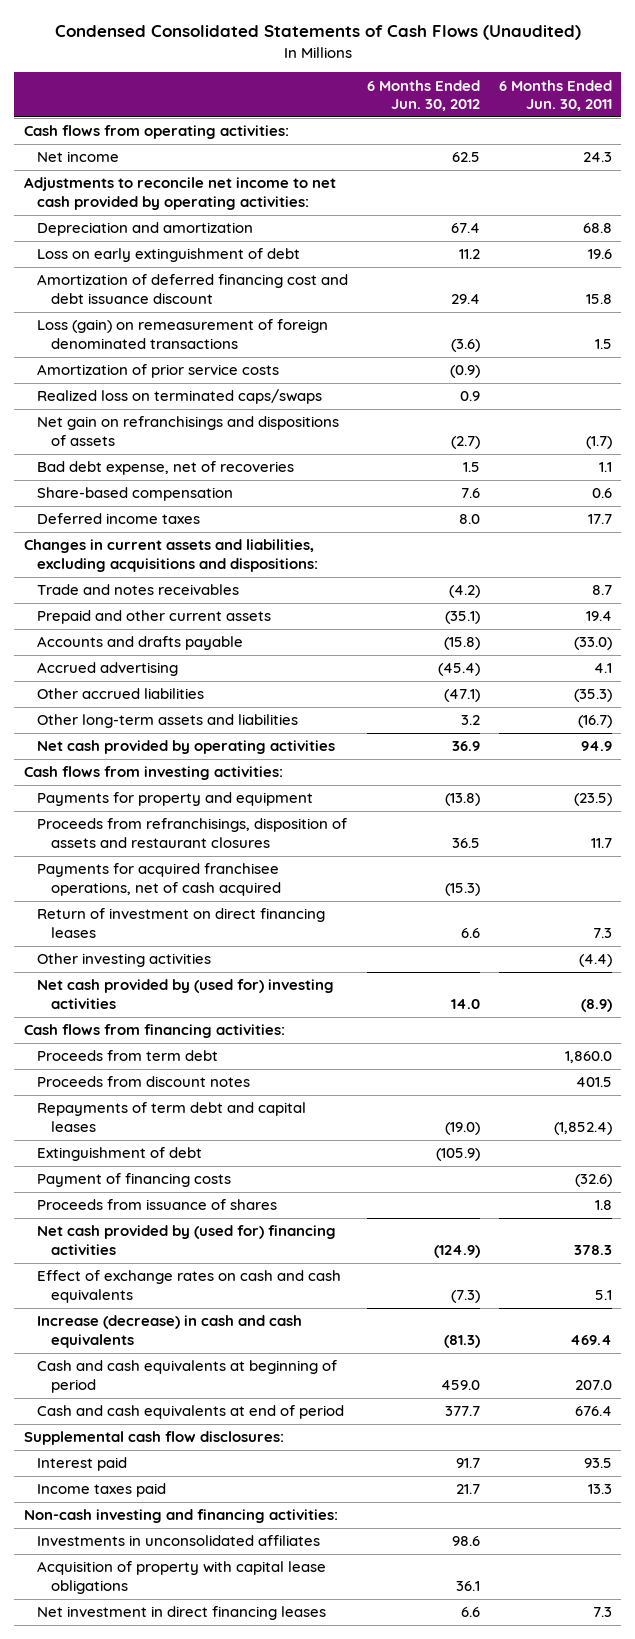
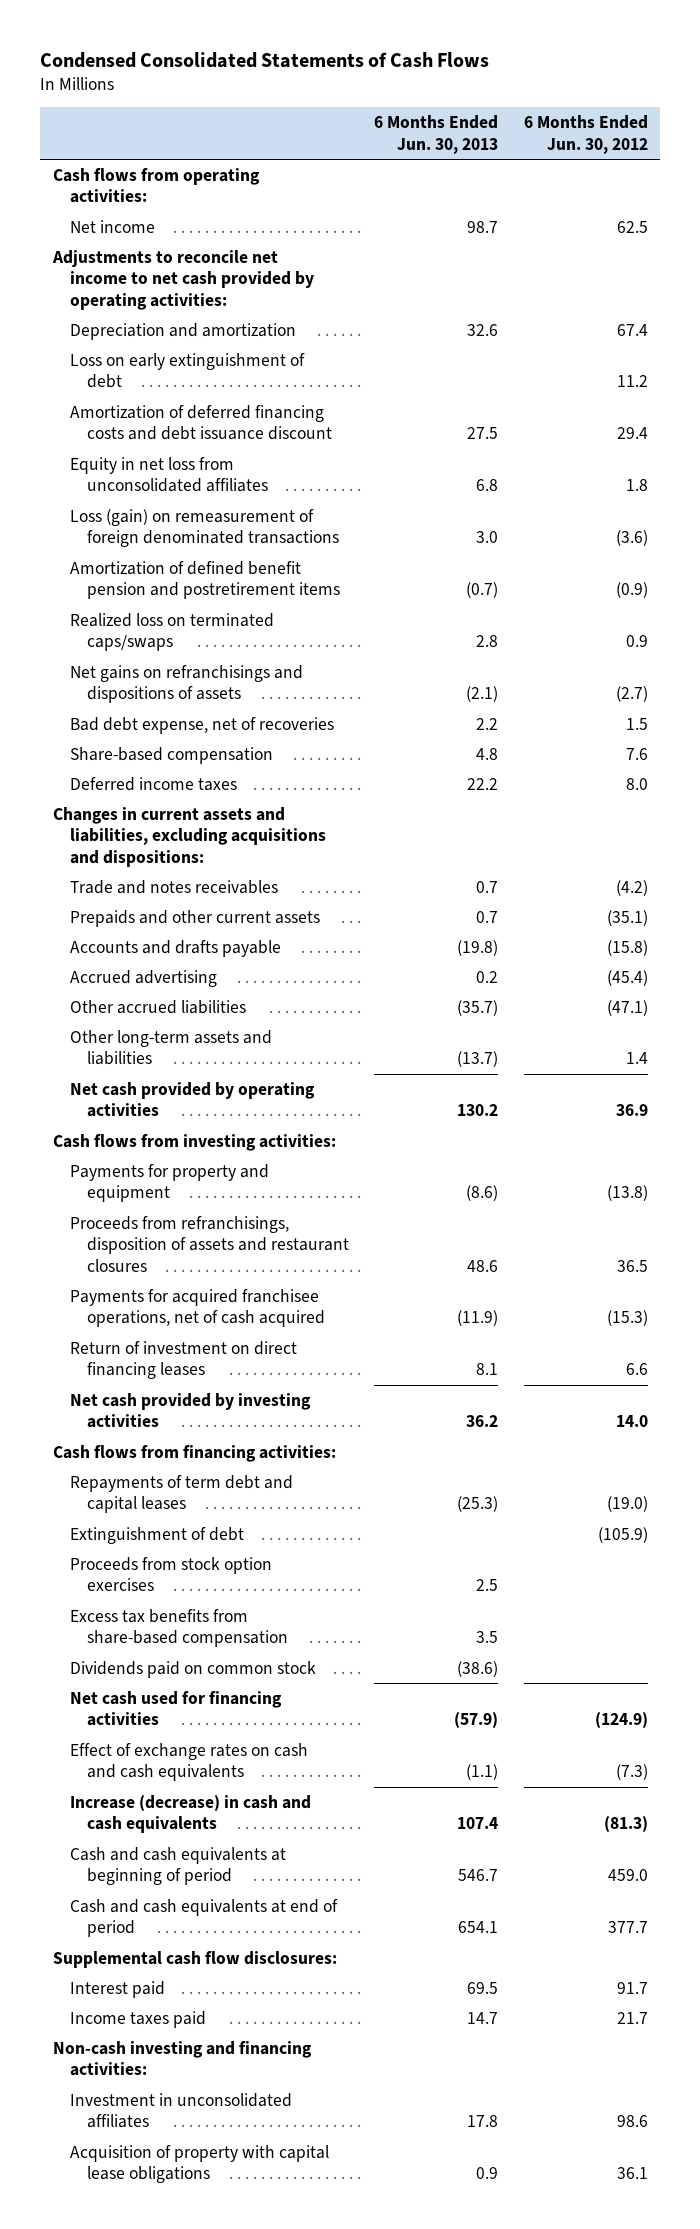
[54,25,581,41] Condensed Consolidated Statements of Cash Flows (Unaudited) -> [39,51,489,68] Condensed Consolidated Statements of Cash Flows
[498,79,612,112] 6 Months Ended Jun. 30, 2011 -> none
none -> [374,115,499,154] 6 Months Ended Jun. 30, 2013
[37,274,349,304] Amortization of deferred financing cost and debt issuance discount -> [69,404,332,441] Amortization of deferred financing costs and debt issuance discount
none -> [69,456,268,493] Equity in net loss from unconsolidated affiliates
[37,364,280,379] Amortization of prior service costs -> [69,560,340,600] Amortization of defined benefit pension and postretirement items
[37,416,340,446] Net gain on refranchisings and dispositions of assets -> [69,664,303,704] Net gains on refranchisings and dispositions of assets
[37,610,272,625] Prepaid and other current assets -> [69,909,320,927] Prepaids and other current assets
[461,715,481,726] 3.2 -> [625,1052,648,1065] 1.4
[37,953,212,968] Other investing activities -> none
[37,979,335,1009] Net cash provided by (used for) investing activities -> [69,1392,311,1429] Net cash provided by investing activities
[37,1050,219,1062] Proceeds from term debt -> none
[37,1076,251,1088] Proceeds from discount notes -> none
[37,1173,232,1188] Payment of financing costs -> none
[37,1199,278,1211] Proceeds from issuance of shares -> none
none -> [69,1556,272,1592] Proceeds from stock option exercises
none -> [69,1608,288,1648] Excess tax benefits from share-based compensation
none -> [69,1660,316,1678] Dividends paid on common stock
[37,1225,337,1255] Net cash provided by (used for) financing activities -> [69,1690,282,1727] Net cash used for financing activities
[37,1535,321,1547] Investments in unconsolidated affiliates -> [69,2092,292,2129] Investment in unconsolidated affiliates
[37,1606,327,1621] Net investment in direct financing leases -> none

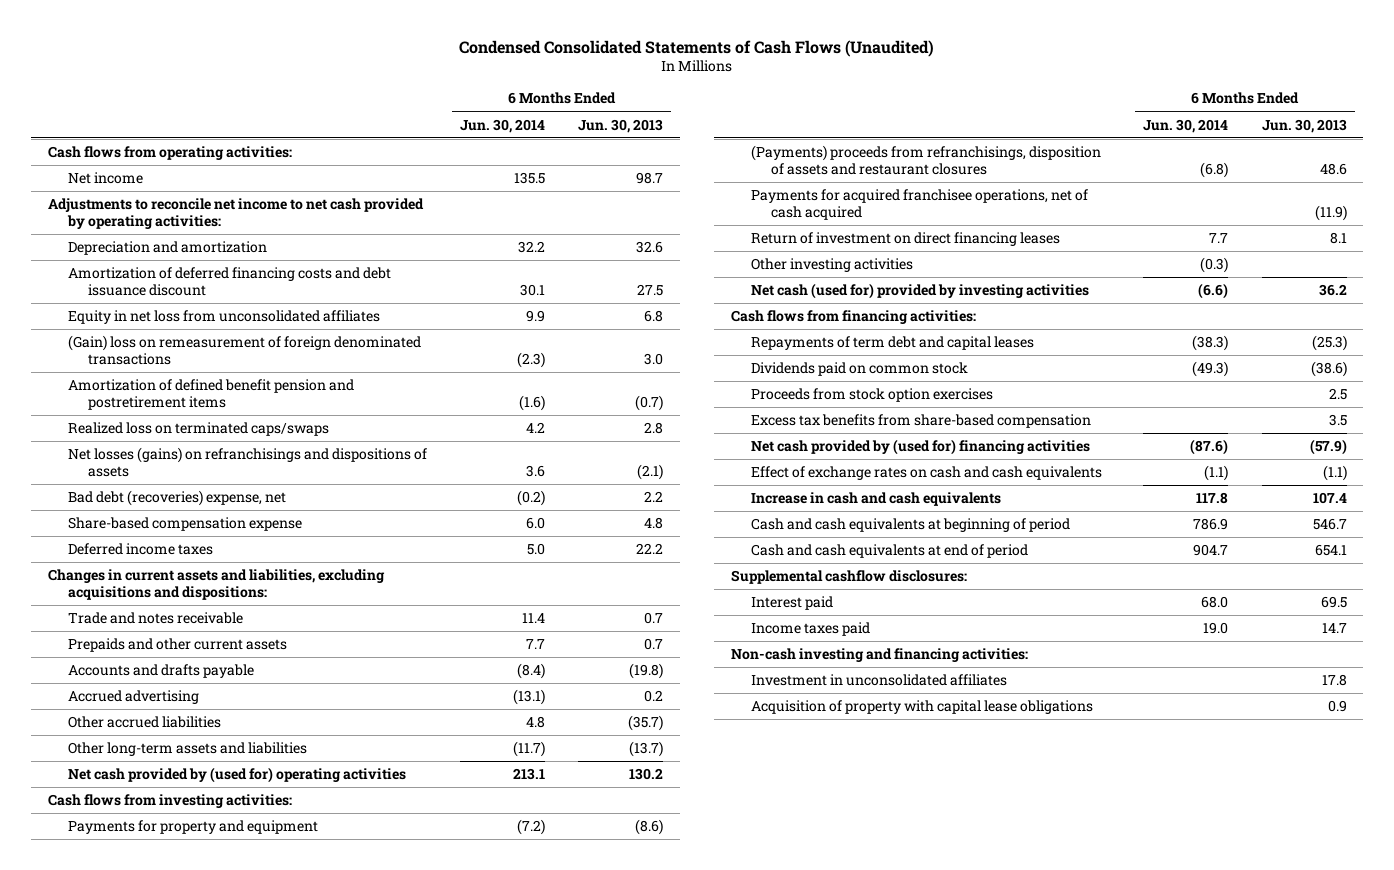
[39,51,489,68] Condensed Consolidated Statements of Cash Flows -> [459,39,935,57] Condensed Consolidated Statements of Cash Flows (Unaudited)
[523,115,648,154] 6 Months Ended Jun. 30, 2012 -> none
none -> [459,118,545,133] Jun. 30, 2014
[69,352,305,389] Loss on early extinguishment of debt -> none
[69,508,339,548] Loss (gain) on remeasurement of foreign denominated transactions -> [67,335,421,365] (Gain) loss on remeasurement of foreign denominated transactions
[69,664,303,704] Net gains on refranchisings and dispositions of assets -> [67,447,427,477] Net losses (gains) on refranchisings and dispositions of assets
[69,716,334,734] Bad debt expense, net of recoveries -> [67,490,286,507] Bad debt (recoveries) expense, net
[69,746,273,764] Share-based compensation -> [67,517,302,532] Share-based compensation expense
[69,879,278,894] Trade and notes receivables -> [67,612,243,625] Trade and notes receivable
[69,1081,315,1118] Net cash provided by operating activities -> [67,767,406,784] Net cash provided by (used for) operating activities
[69,1215,349,1272] Proceeds from refranchisings, disposition of assets and restaurant closures -> [751,145,1102,175] (Payments) proceeds from refranchisings, disposition of assets and restaurant closures
none -> [751,258,914,273] Other investing activities
[69,1392,311,1429] Net cash provided by investing activities -> [751,283,1090,300] Net cash (used for) provided by investing activities
[69,1526,244,1544] Extinguishment of debt -> none
[69,1660,316,1678] Dividends paid on common stock -> [751,362,969,377] Dividends paid on common stock
[69,1690,282,1727] Net cash used for financing activities -> [751,439,1091,456] Net cash provided by (used for) financing activities
[69,1794,311,1834] Increase (decrease) in cash and cash equivalents -> [751,492,1002,507] Increase in cash and cash equivalents
[52,1950,337,1968] Supplemental cash flow disclosures: -> [731,570,968,585] Supplemental cashflow disclosures:

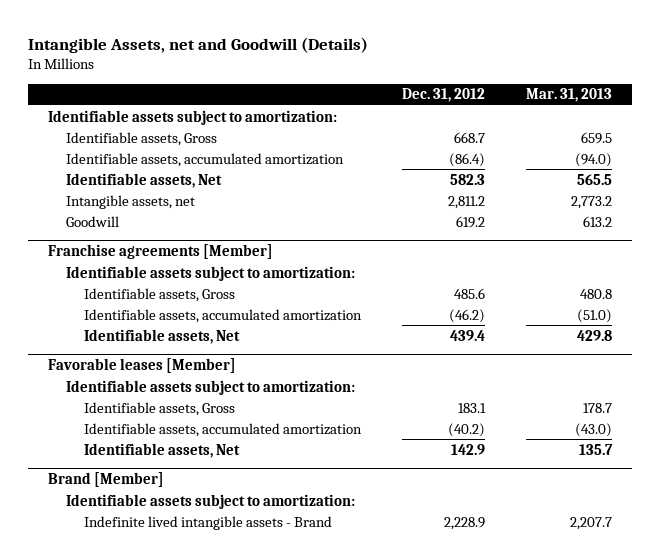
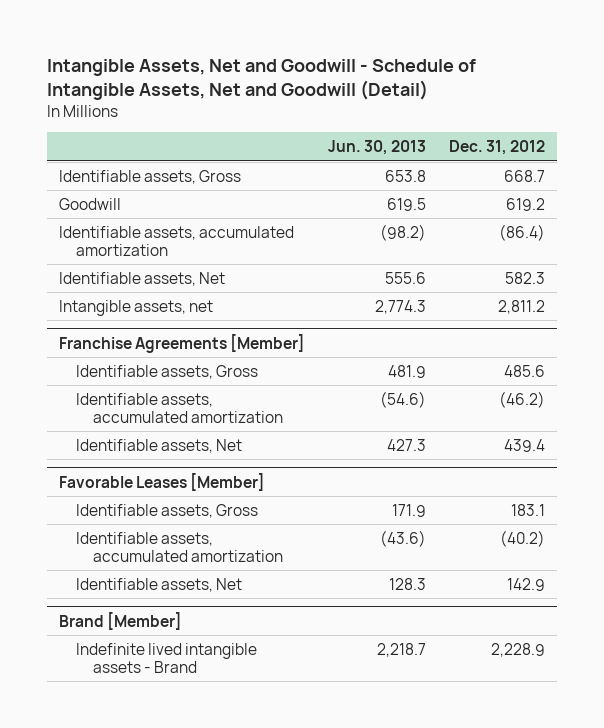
[27,36,368,53] Intangible Assets, net and Goodwill (Details) -> [47,58,477,100] Intangible Assets, Net and Goodwill - Schedule of Intangible Assets, Net and Goodwill (Detail)
[525,88,612,103] Mar. 31, 2013 -> none
none -> [327,140,426,156] Jun. 30, 2013
[48,109,338,125] Identifiable assets subject to amortization: -> none
[66,215,120,227] Goodwill -> [58,197,121,210] Goodwill
[66,265,356,281] Identifiable assets subject to amortization: -> none
[48,243,274,259] Franchise agreements [Member] -> [58,333,305,353] Franchise Agreements [Member]
[66,379,356,395] Identifiable assets subject to amortization: -> none
[48,357,237,373] Favorable leases [Member] -> [58,472,265,491] Favorable Leases [Member]
[66,493,356,509] Identifiable assets subject to amortization: -> none

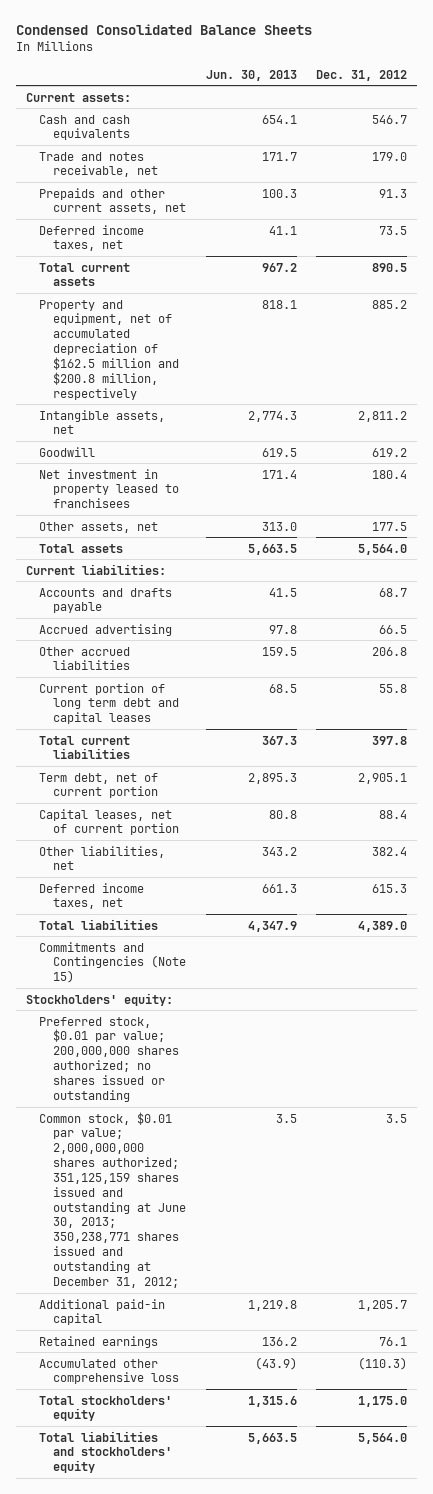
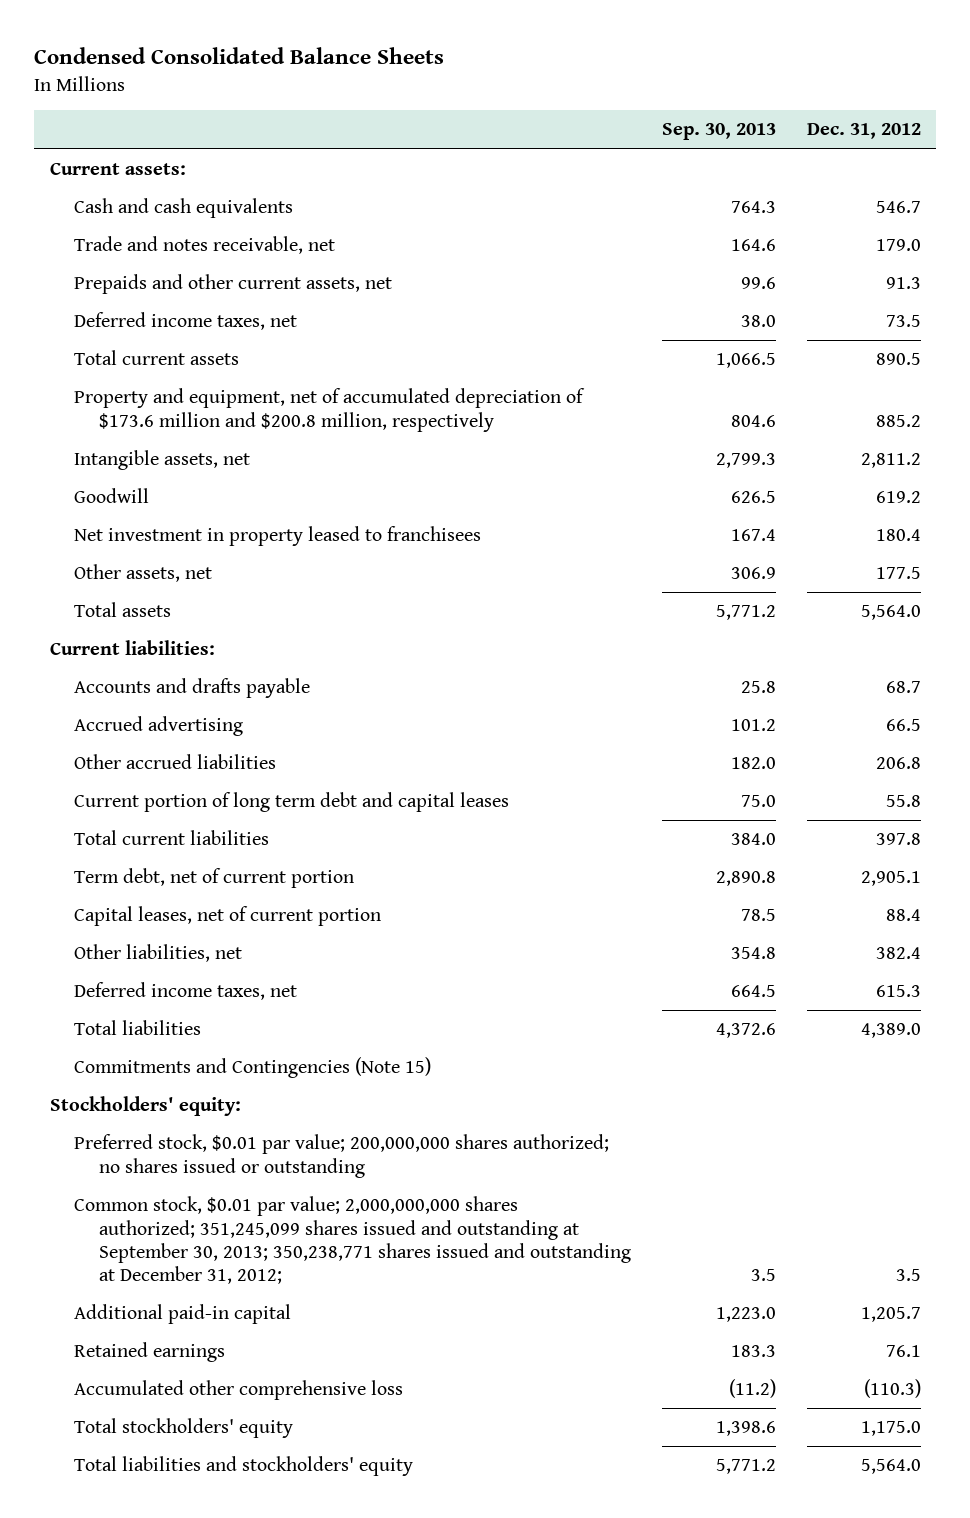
[205,69,297,81] Jun. 30, 2013 -> none
none -> [661,123,776,141] Sep. 30, 2013
[39,299,180,400] Property and equipment, net of accumulated depreciation of $162.5 million and $200.8 million, respectively -> [74,388,586,432] Property and equipment, net of accumulated depreciation of $173.6 million and $200.8 million, respectively
[39,1111,187,1288] Common stock, $0.01 par value; 2,000,000,000 shares authorized; 351,125,159 shares issued and outstanding at June 30, 2013; 350,238,771 shares issued and outstanding at December 31, 2012; -> [74,1196,632,1285] Common stock, $0.01 par value; 2,000,000,000 shares authorized; 351,245,099 shares issued and outstanding at September 30, 2013; 350,238,771 shares issued and outstanding at December 31, 2012;

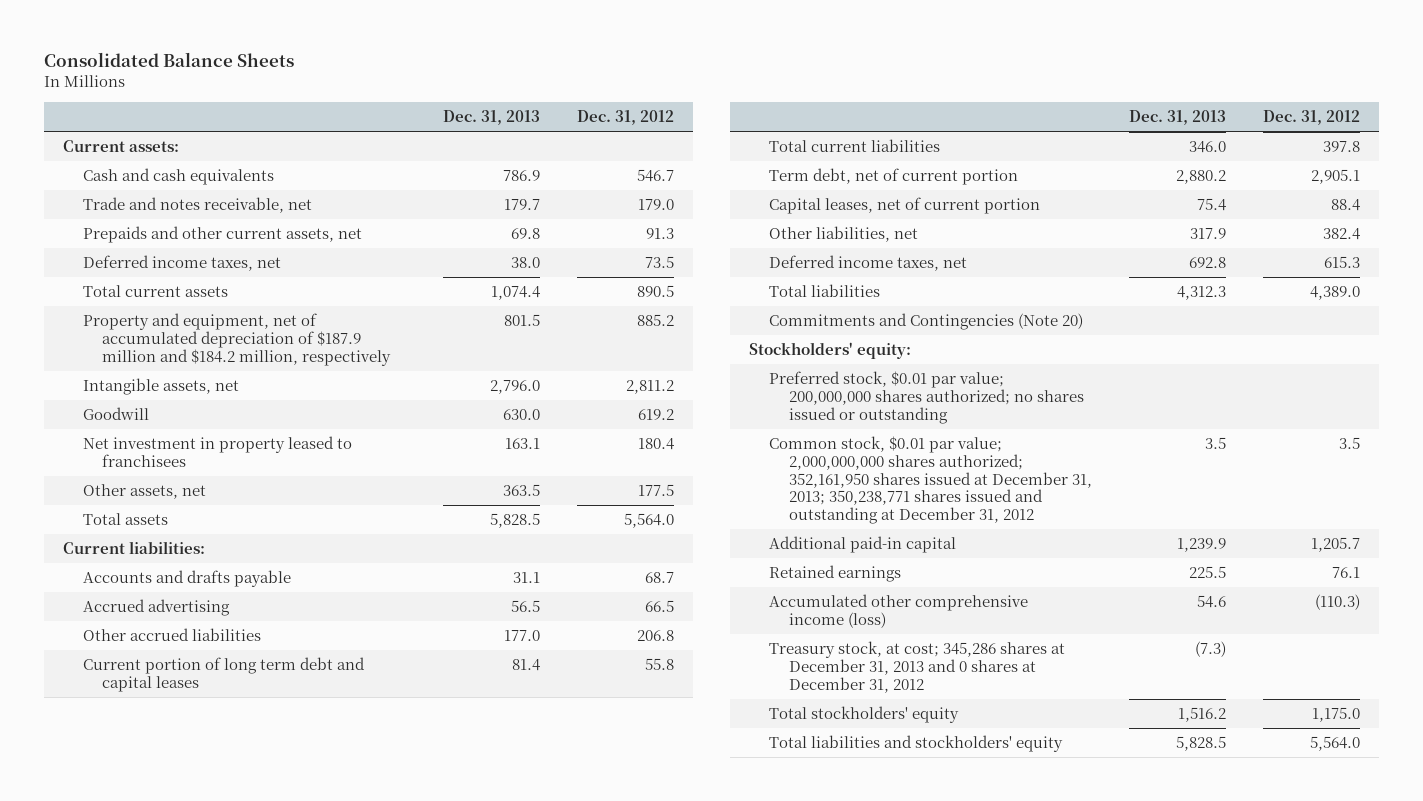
[34,47,445,65] Condensed Consolidated Balance Sheets -> [43,52,294,68] Consolidated Balance Sheets
[661,123,776,141] Sep. 30, 2013 -> none
none -> [442,110,540,126] Dec. 31, 2013
[74,388,586,432] Property and equipment, net of accumulated depreciation of $173.6 million and $200.8 million, respectively -> [82,312,392,366] Property and equipment, net of accumulated depreciation of $187.9 million and $184.2 million, respectively
[74,1057,432,1079] Commitments and Contingencies (Note 15) -> [768,312,1083,330] Commitments and Contingencies (Note 20)
[74,1196,632,1285] Common stock, $0.01 par value; 2,000,000,000 shares authorized; 351,245,099 shares issued and outstanding at September 30, 2013; 350,238,771 shares issued and outstanding at December 31, 2012; -> [768,435,1092,525] Common stock, $0.01 par value; 2,000,000,000 shares authorized; 352,161,950 shares issued at December 31, 2013; 350,238,771 shares issued and outstanding at December 31, 2012
[74,1380,404,1401] Accumulated other comprehensive loss -> [768,593,1028,628] Accumulated other comprehensive income (loss)
none -> [768,640,1065,693] Treasury stock, at cost; 345,286 shares at December 31, 2013 and 0 shares at December 31, 2012

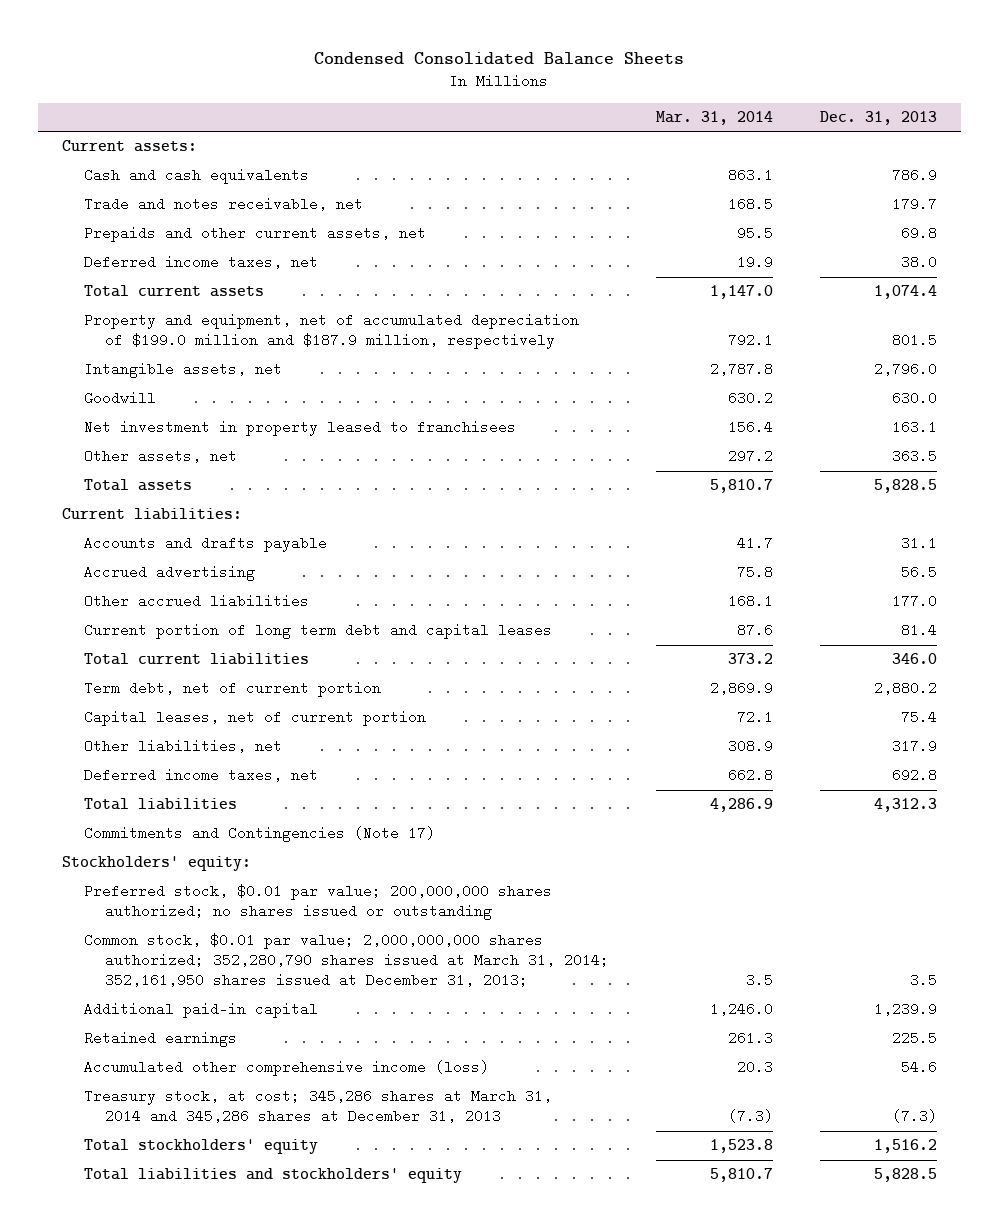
[43,52,294,68] Consolidated Balance Sheets -> [314,51,685,65] Condensed Consolidated Balance Sheets
[577,110,675,126] Dec. 31, 2012 -> none
none -> [656,110,774,125] Mar. 31, 2014
[82,312,392,366] Property and equipment, net of accumulated depreciation of $187.9 million and $184.2 million, respectively -> [83,313,579,350] Property and equipment, net of accumulated depreciation of $199.0 million and $187.9 million, respectively
[768,312,1083,330] Commitments and Contingencies (Note 20) -> [83,826,435,843] Commitments and Contingencies (Note 17)
[768,435,1092,525] Common stock, $0.01 par value; 2,000,000,000 shares authorized; 352,161,950 shares issued at December 31, 2013; 350,238,771 shares issued and outstanding at December 31, 2012 -> [83,933,610,988] Common stock, $0.01 par value; 2,000,000,000 shares authorized; 352,280,790 shares issued at March 31, 2014; 352,161,950 shares issued at December 31, 2013;
[768,640,1065,693] Treasury stock, at cost; 345,286 shares at December 31, 2013 and 0 shares at December 31, 2012 -> [83,1089,552,1124] Treasury stock, at cost; 345,286 shares at March 31, 2014 and 345,286 shares at December 31, 2013

